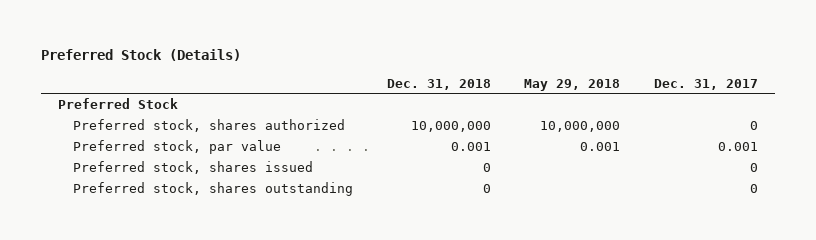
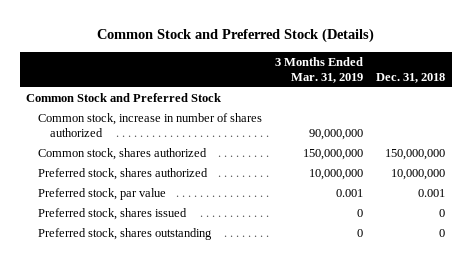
[41,49,242,62] Preferred Stock (Details) -> [96,28,374,44] Common Stock and Preferred Stock (Details)
[524,78,621,91] May 29, 2018 -> none
[654,78,759,90] Dec. 31, 2017 -> none
none -> [275,57,364,84] 3 Months Ended Mar. 31, 2019
[57,97,178,109] Preferred Stock -> [26,92,222,102] Common Stock and Preferred Stock
none -> [38,112,263,137] Common stock, increase in number of shares authorized
none -> [38,147,208,160] Common stock, shares authorized

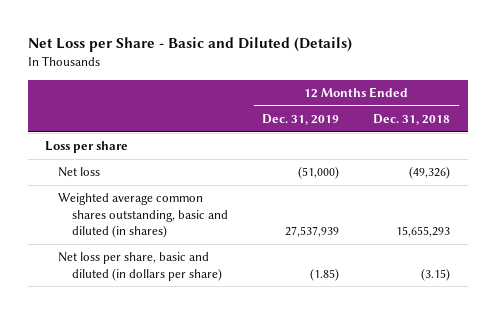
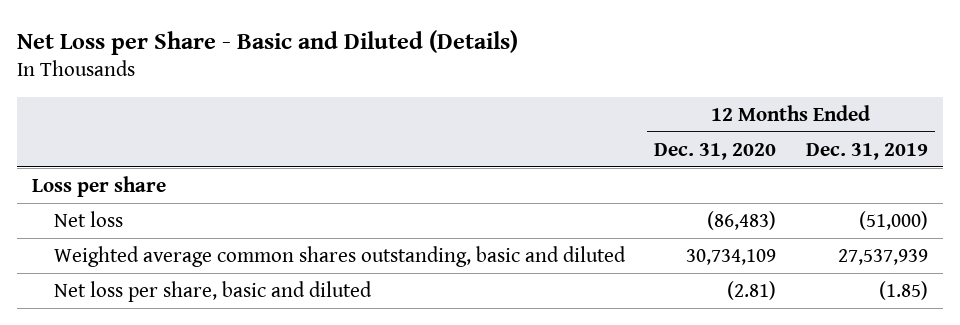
[373,113,451,125] Dec. 31, 2018 -> none
none -> [654,142,777,160] Dec. 31, 2020
[58,193,228,239] Weighted average common shares outstanding, basic and diluted (in shares) -> [53,245,626,267] Weighted average common shares outstanding, basic and diluted
[58,252,222,281] Net loss per share, basic and diluted (in dollars per share) -> [53,280,372,302] Net loss per share, basic and diluted

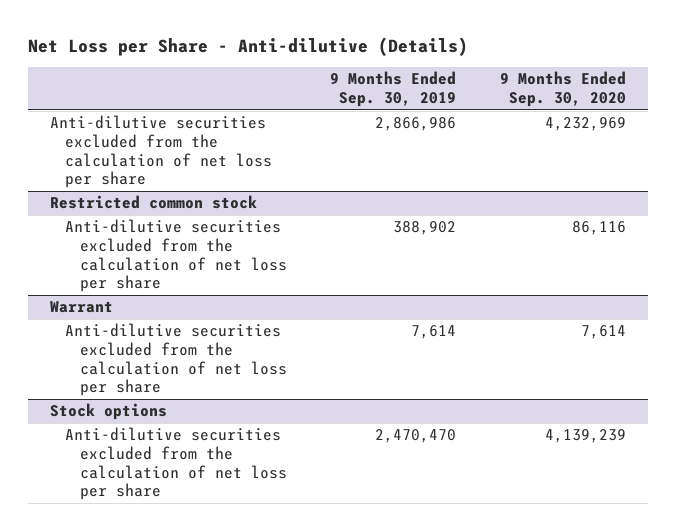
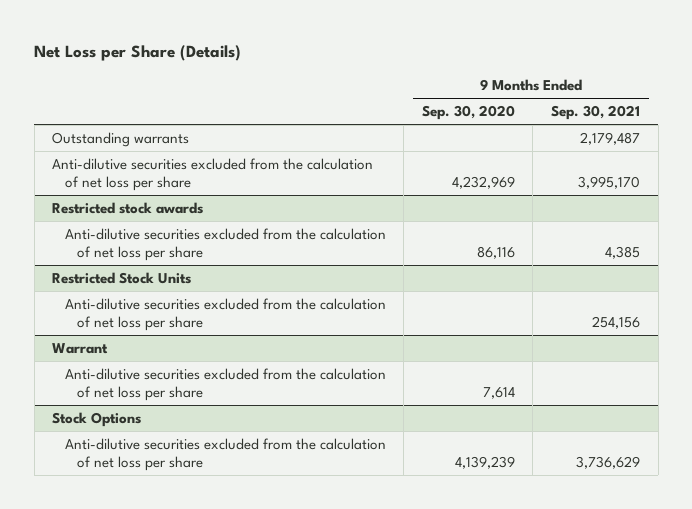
[28,36,469,56] Net Loss per Share - Anti-dilutive (Details) -> [34,45,242,62] Net Loss per Share (Details)
[330,71,457,108] 9 Months Ended Sep. 30, 2019 -> none
none -> [551,105,641,121] Sep. 30, 2021
none -> [52,131,190,147] Outstanding warrants
[49,195,257,210] Restricted common stock -> [52,201,204,214] Restricted stock awards
none -> [52,271,192,284] Restricted Stock Units
none -> [64,297,386,332] Anti-dilutive securities excluded from the calculation of net loss per share
[49,403,167,421] Stock options -> [52,411,142,427] Stock Options

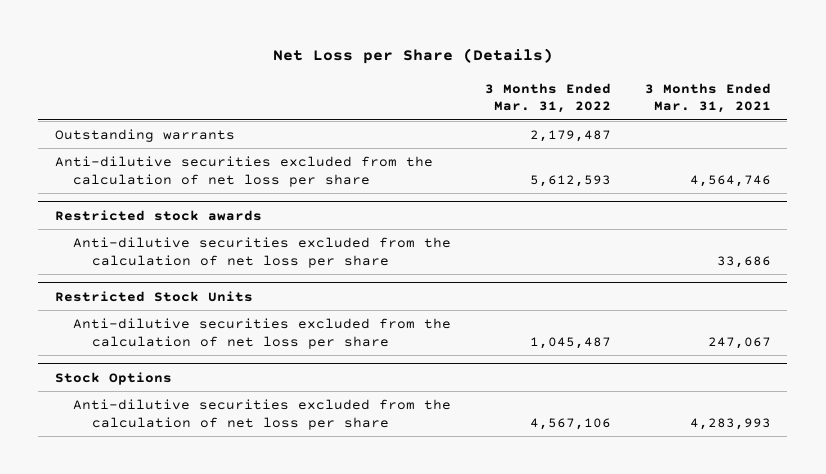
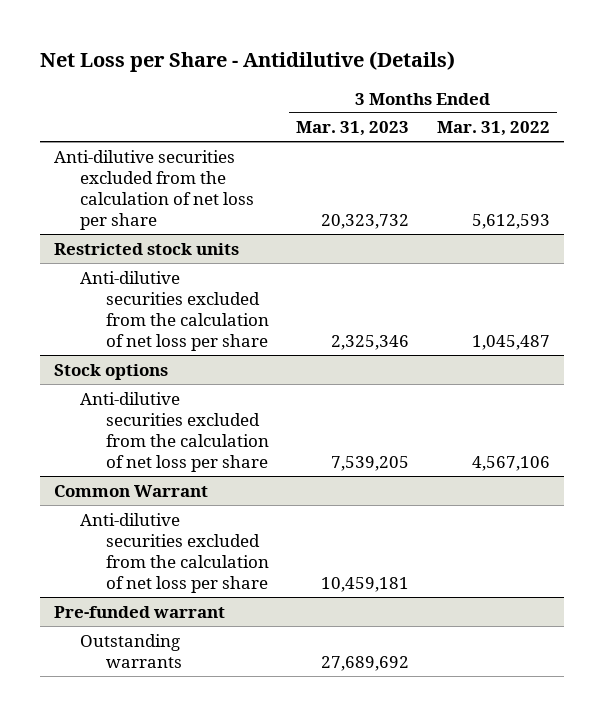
[272,48,553,65] Net Loss per Share (Details) -> [40,50,456,72] Net Loss per Share - Antidilutive (Details)
[644,82,771,114] 3 Months Ended Mar. 31, 2021 -> none
none -> [296,121,410,137] Mar. 31, 2023
[54,128,235,142] Outstanding warrants -> none
[54,209,262,221] Restricted stock awards -> none
[73,236,452,268] Anti-dilutive securities excluded from the calculation of net loss per share -> none
[54,290,253,302] Restricted Stock Units -> [53,242,239,255] Restricted stock units
[54,371,172,385] Stock Options -> [53,363,168,380] Stock options
none -> [53,484,208,497] Common Warrant
none -> [79,512,269,594] Anti-dilutive securities excluded from the calculation of net loss per share
none -> [53,605,225,618] Pre-funded warrant
none -> [79,633,182,668] Outstanding warrants

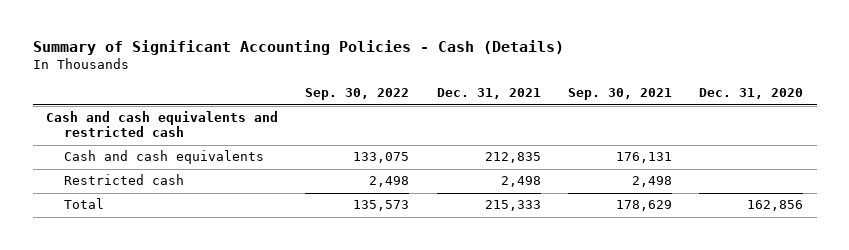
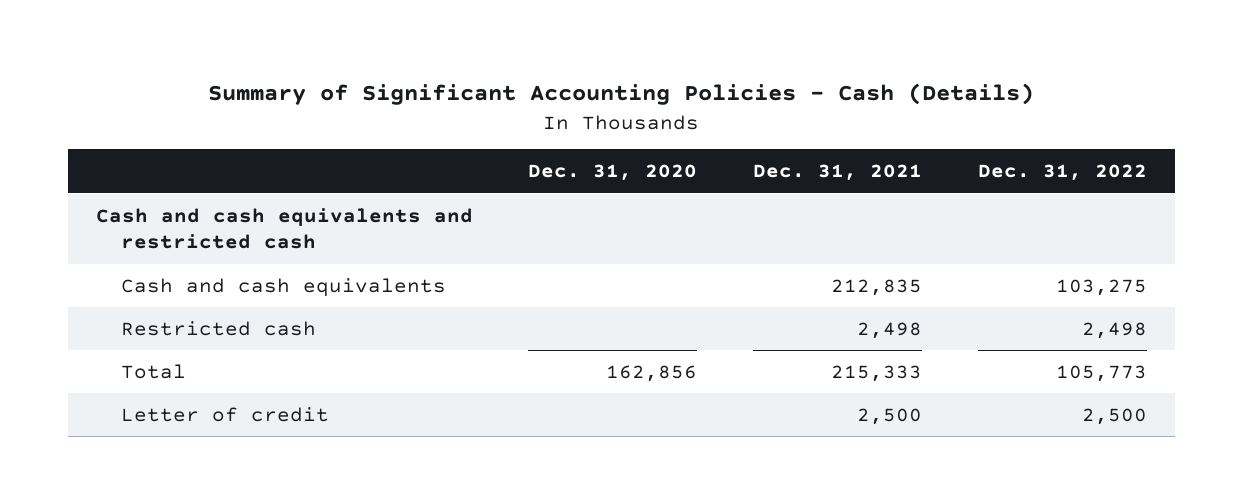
[305,88,410,101] Sep. 30, 2022 -> none
[567,88,672,101] Sep. 30, 2021 -> none
none -> [977,164,1147,182] Dec. 31, 2022
none -> [120,406,329,422] Letter of credit

